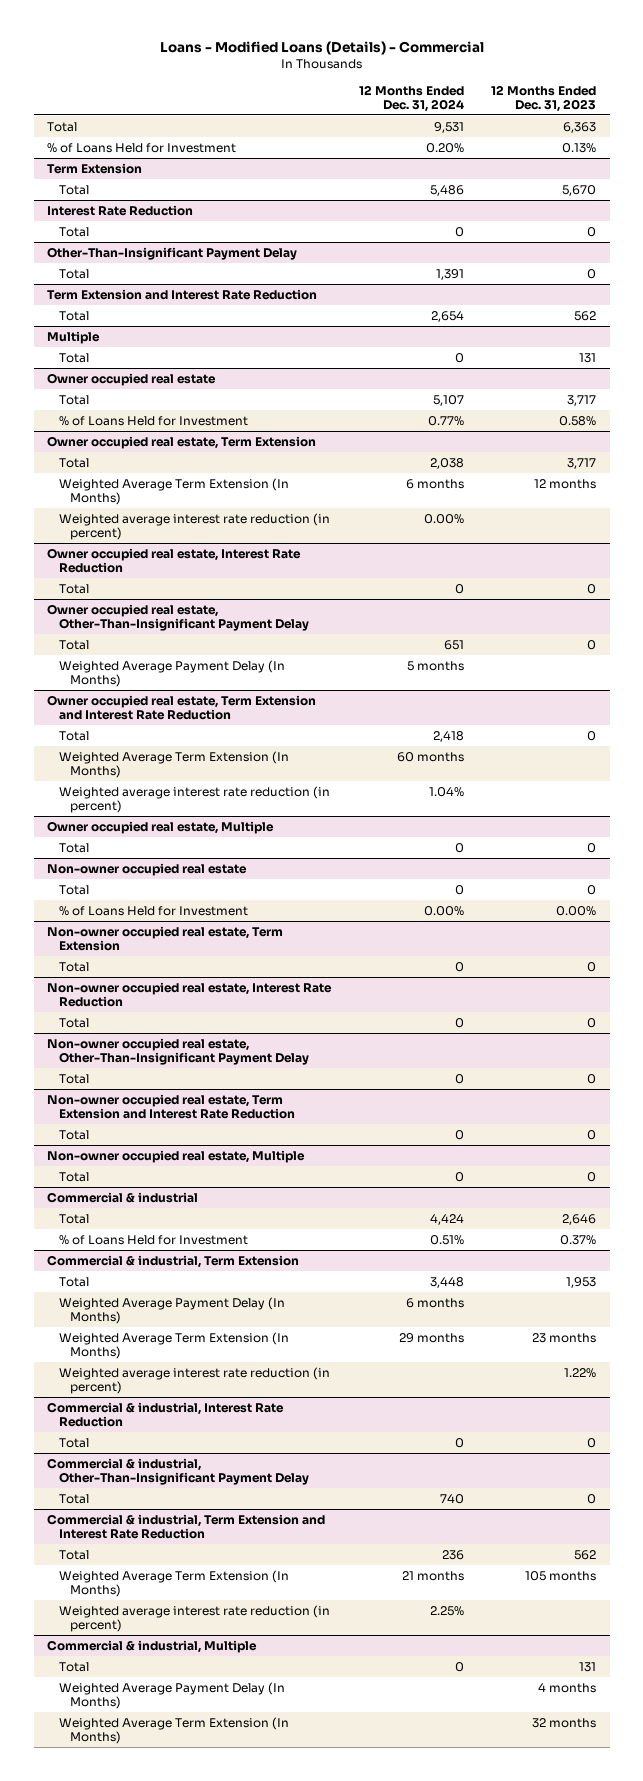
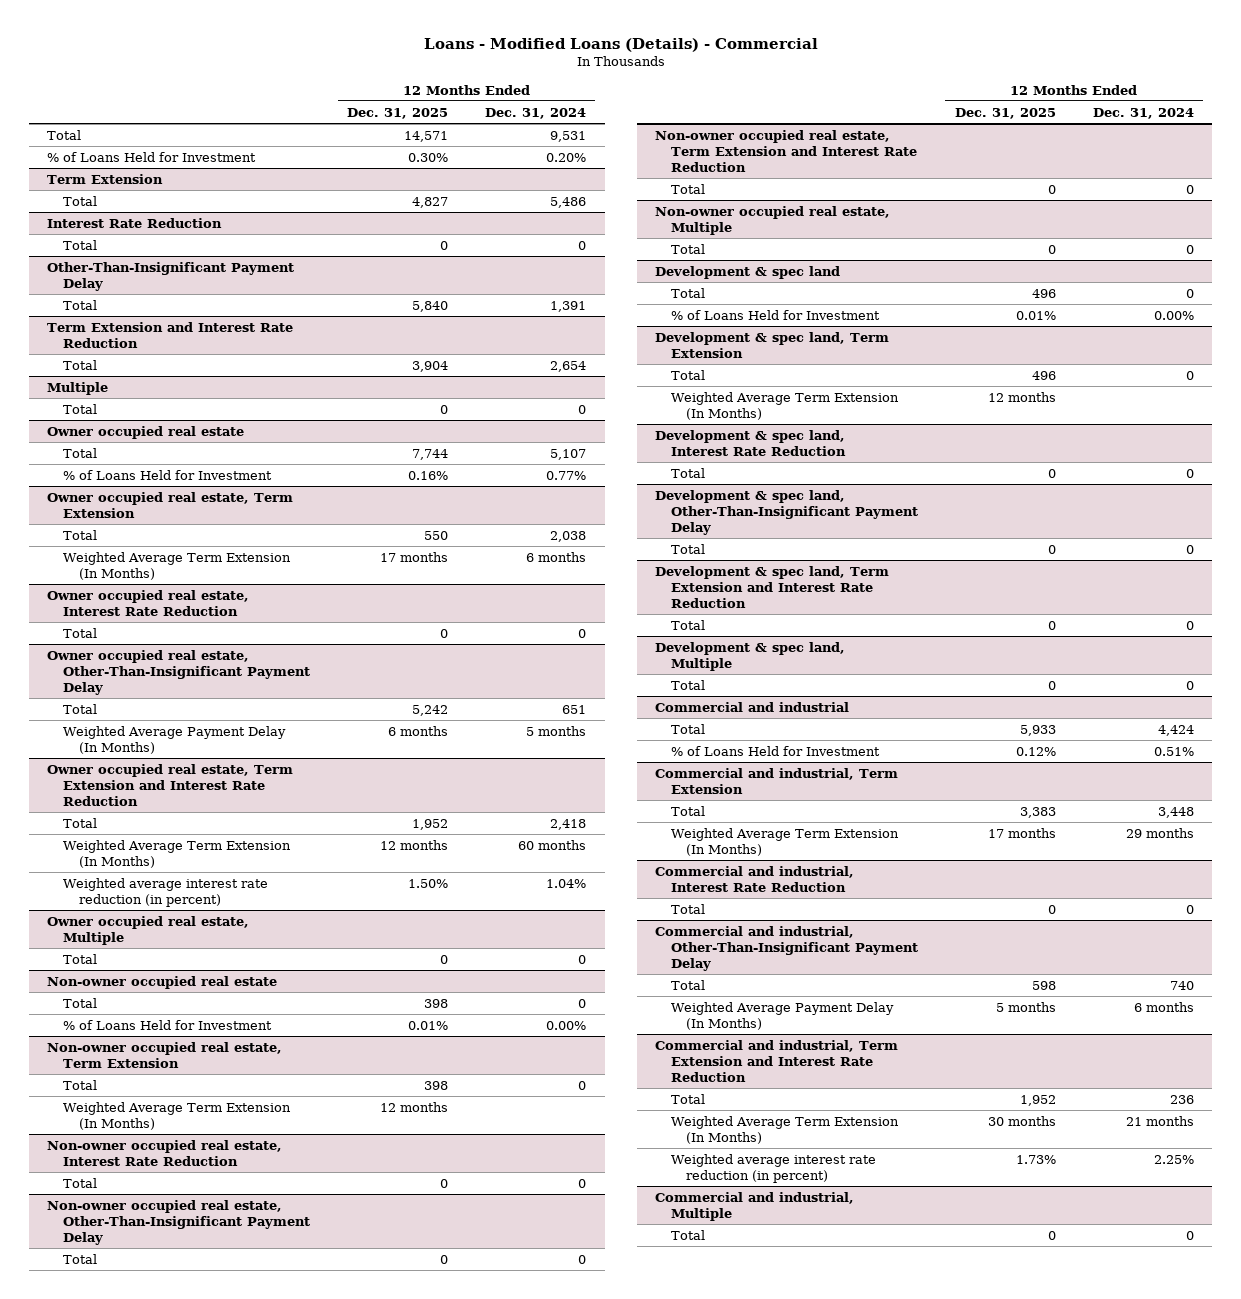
[491,84,597,112] 12 Months Ended Dec. 31, 2023 -> none
none -> [347,107,449,119] Dec. 31, 2025
[58,512,330,540] Weighted average interest rate reduction (in percent) -> none
none -> [63,1101,292,1130] Weighted Average Term Extension (In Months)
[47,1191,199,1203] Commercial & industrial -> [655,265,841,279] Development & spec land
none -> [670,287,705,298] Total
none -> [670,309,880,320] % of Loans Held for Investment
none -> [655,331,890,358] Development & spec land, Term Extension
none -> [670,369,705,380] Total
none -> [670,391,899,420] Weighted Average Term Extension (In Months)
none -> [655,429,846,456] Development & spec land, Interest Rate Reduction
none -> [670,467,705,478] Total
none -> [655,489,918,535] Development & spec land, Other-Than-Insignificant Payment Delay
none -> [670,543,705,554] Total
none -> [655,565,890,608] Development & spec land, Term Extension and Interest Rate Reduction
none -> [670,619,705,630] Total
none -> [655,641,846,671] Development & spec land, Multiple
none -> [670,679,705,690] Total
none -> [655,701,850,712] Commercial and industrial
[47,1254,300,1268] Commercial & industrial, Term Extension -> [655,767,899,794] Commercial and industrial, Term Extension
[58,1296,285,1324] Weighted Average Payment Delay (In Months) -> none
[58,1366,330,1394] Weighted average interest rate reduction (in percent) -> none
[47,1401,285,1427] Commercial & industrial, Interest Rate Reduction -> [655,865,855,892] Commercial and industrial, Interest Rate Reduction
[47,1457,309,1485] Commercial & industrial, Other-Than-Insignificant Payment Delay -> [655,925,918,971] Commercial and industrial, Other-Than-Insignificant Payment Delay
none -> [670,1001,894,1030] Weighted Average Payment Delay (In Months)
[47,1513,326,1539] Commercial & industrial, Term Extension and Interest Rate Reduction -> [655,1039,899,1082] Commercial and industrial, Term Extension and Interest Rate Reduction
[47,1639,258,1653] Commercial & industrial, Multiple -> [655,1191,855,1221] Commercial and industrial, Multiple
[58,1681,285,1709] Weighted Average Payment Delay (In Months) -> none
[58,1716,289,1744] Weighted Average Term Extension (In Months) -> none

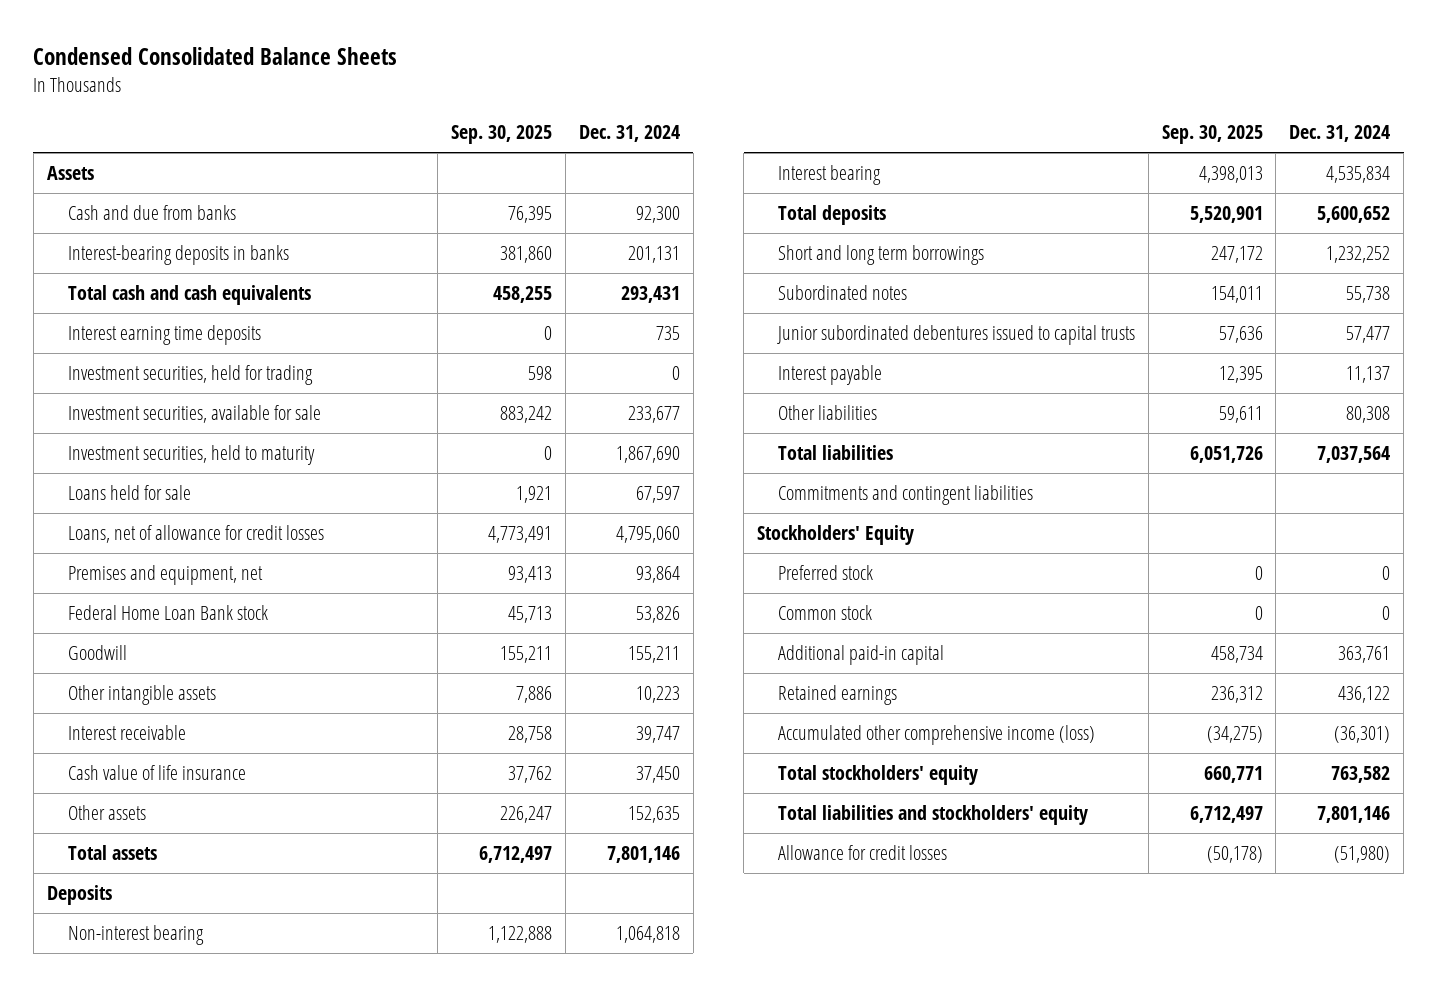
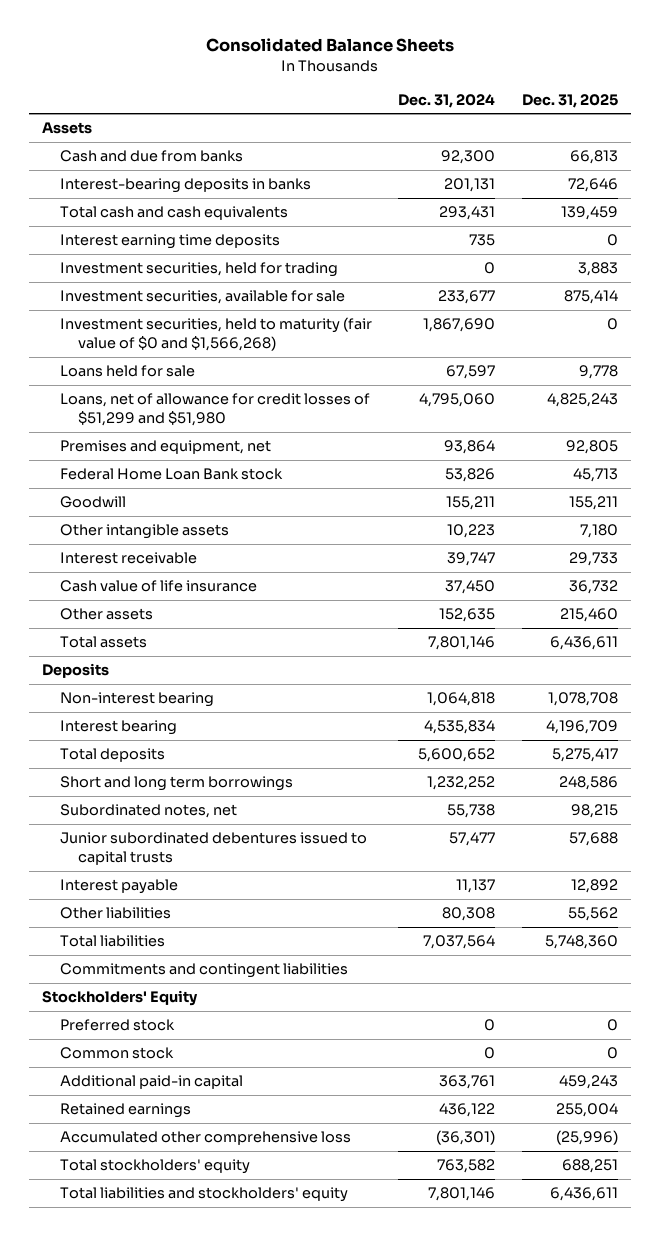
[33,46,398,65] Condensed Consolidated Balance Sheets -> [205,38,454,53] Consolidated Balance Sheets
[451,125,553,145] Sep. 30, 2025 -> none
none -> [521,93,618,108] Dec. 31, 2025
[67,445,315,466] Investment securities, held to maturity -> [60,317,373,352] Investment securities, held to maturity (fair value of $0 and $1,566,268)
[67,525,324,544] Loans, net of allowance for credit losses -> [60,393,371,427] Loans, net of allowance for credit losses of $51,299 and $51,980
[777,285,907,301] Subordinated notes -> [60,804,238,819] Subordinated notes, net
[777,725,1095,746] Accumulated other comprehensive income (loss) -> [60,1131,352,1146] Accumulated other comprehensive loss
[777,845,947,861] Allowance for credit losses -> none

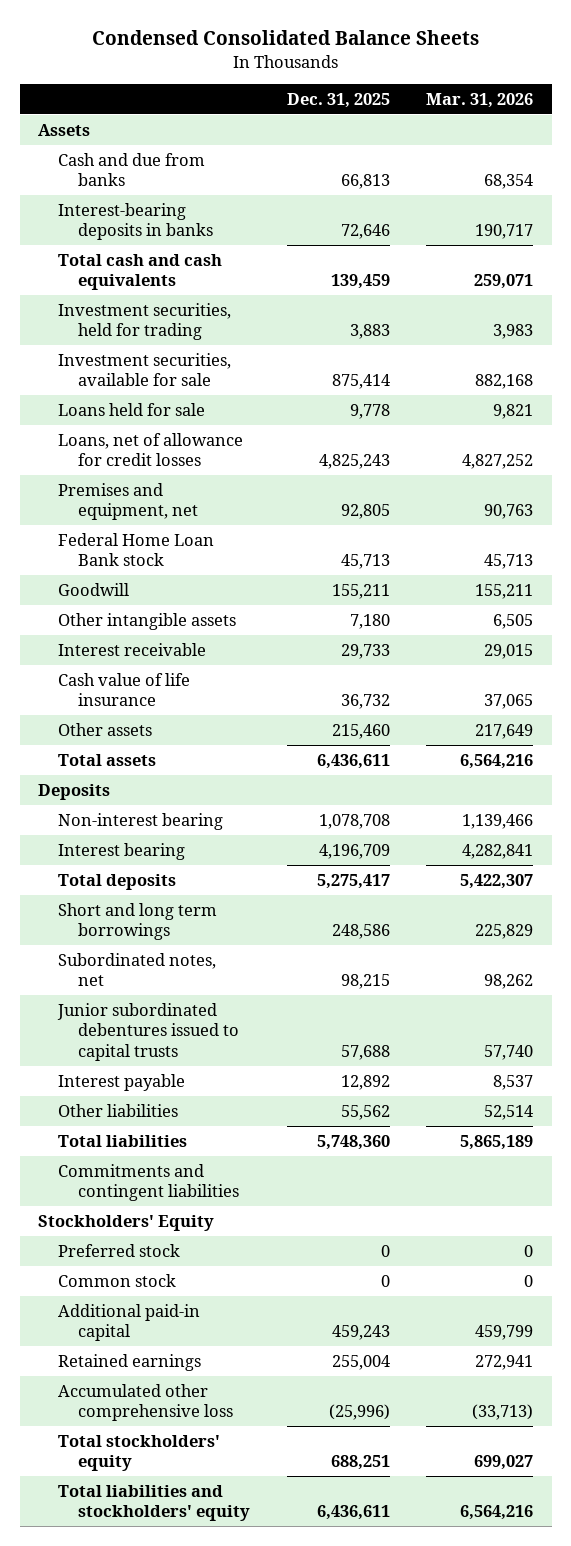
[205,38,454,53] Consolidated Balance Sheets -> [91,30,479,46] Condensed Consolidated Balance Sheets
[398,93,496,108] Dec. 31, 2024 -> none
none -> [426,92,534,108] Mar. 31, 2026
[60,234,281,250] Interest earning time deposits -> none
[60,317,373,352] Investment securities, held to maturity (fair value of $0 and $1,566,268) -> none
[60,393,371,427] Loans, net of allowance for credit losses of $51,299 and $51,980 -> [58,432,244,467] Loans, net of allowance for credit losses

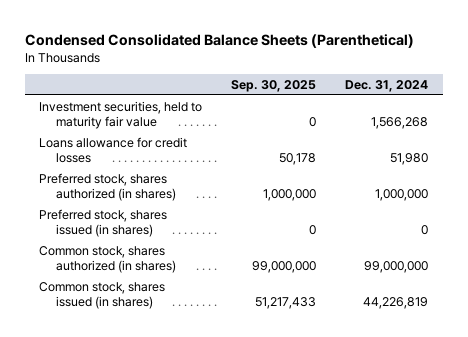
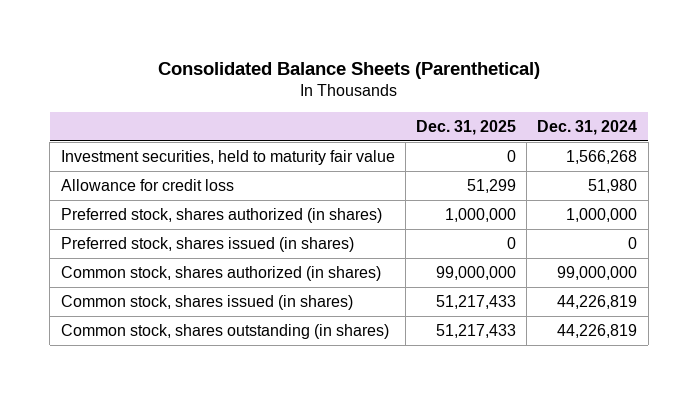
[24,33,414,48] Condensed Consolidated Balance Sheets (Parenthetical) -> [157,61,540,79] Consolidated Balance Sheets (Parenthetical)
[231,79,317,92] Sep. 30, 2025 -> none
none -> [415,119,516,135] Dec. 31, 2025
[39,136,188,163] Loans allowance for credit losses -> [60,178,234,191] Allowance for credit loss
none -> [60,323,389,339] Common stock, shares outstanding (in shares)

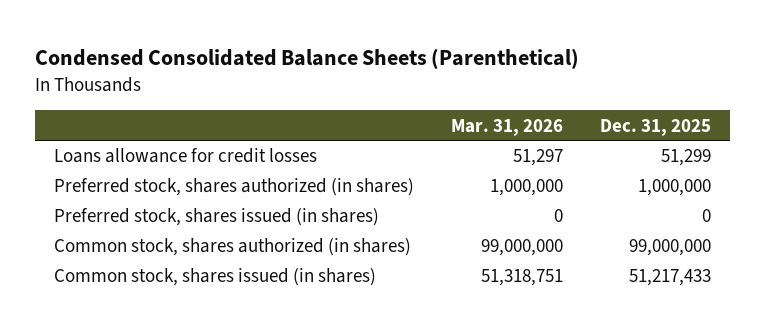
[157,61,540,79] Consolidated Balance Sheets (Parenthetical) -> [35,48,580,70] Condensed Consolidated Balance Sheets (Parenthetical)
[537,119,638,135] Dec. 31, 2024 -> none
none -> [451,118,564,136] Mar. 31, 2026
[60,149,395,165] Investment securities, held to maturity fair value -> none
[60,178,234,191] Allowance for credit loss -> [53,148,317,164] Loans allowance for credit losses
[60,323,389,339] Common stock, shares outstanding (in shares) -> none

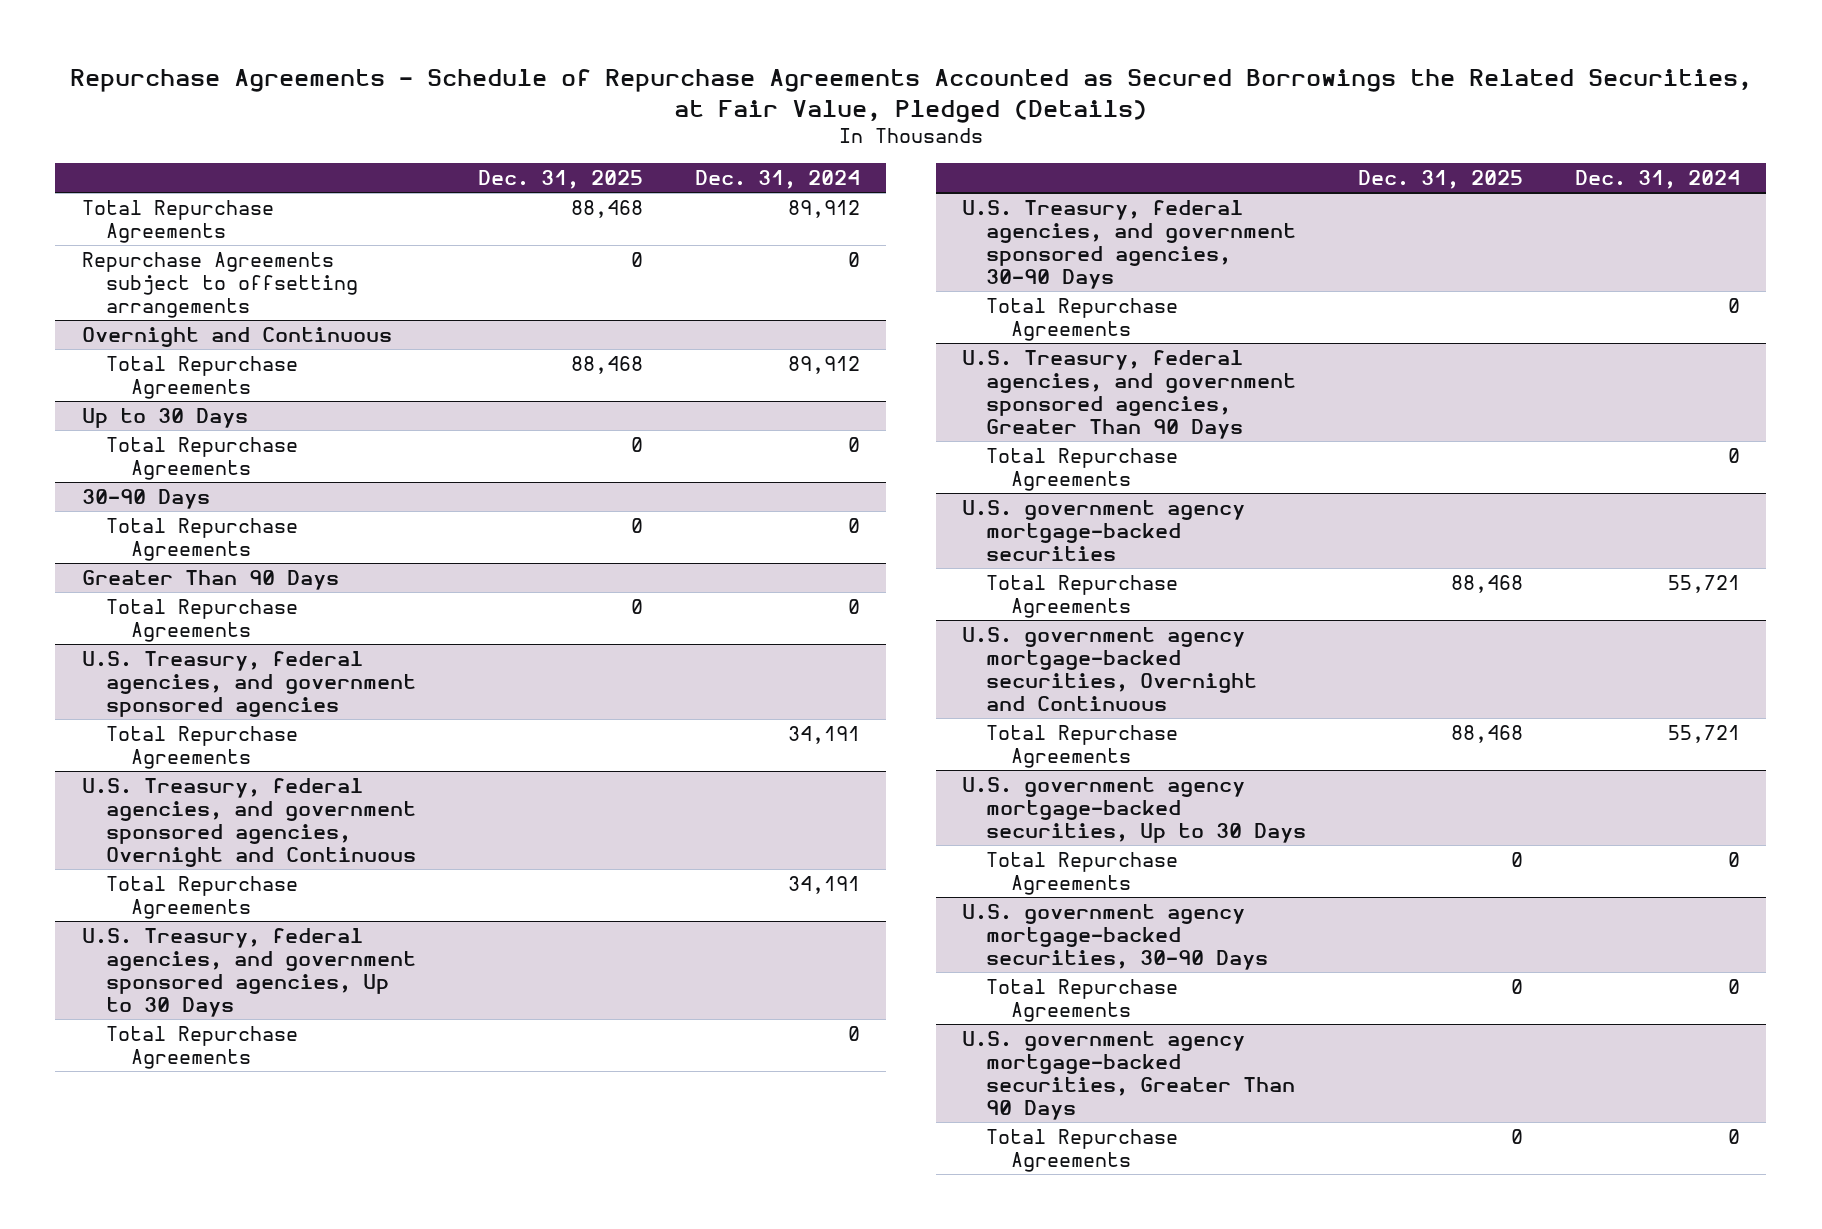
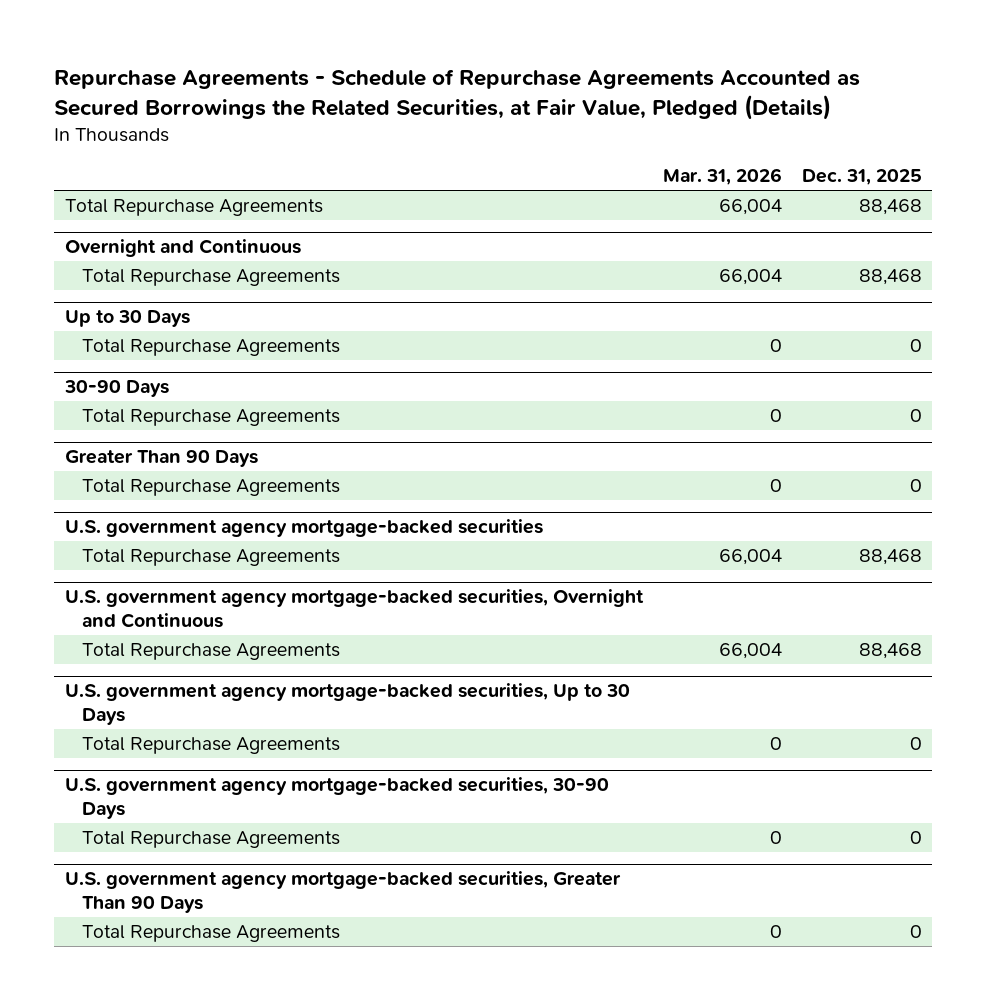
[695,170,861,190] Dec. 31, 2024 -> none
none -> [662,168,782,186] Mar. 31, 2026
[81,252,359,318] Repurchase Agreements subject to offsetting arrangements -> none
[81,651,417,717] U.S. Treasury, federal agencies, and government sponsored agencies -> none
[106,726,299,770] Total Repurchase Agreements -> none
[81,778,417,867] U.S. Treasury, federal agencies, and government sponsored agencies, Overnight and Continuous -> none
[106,876,299,920] Total Repurchase Agreements -> none
[81,928,417,1017] U.S. Treasury, federal agencies, and government sponsored agencies, Up to 30 Days -> none
[106,1026,299,1070] Total Repurchase Agreements -> none
[961,200,1297,289] U.S. Treasury, federal agencies, and government sponsored agencies, 30-90 Days -> none
[986,298,1179,342] Total Repurchase Agreements -> none
[961,350,1297,439] U.S. Treasury, federal agencies, and government sponsored agencies, Greater Than 90 Days -> none
[986,448,1179,492] Total Repurchase Agreements -> none

